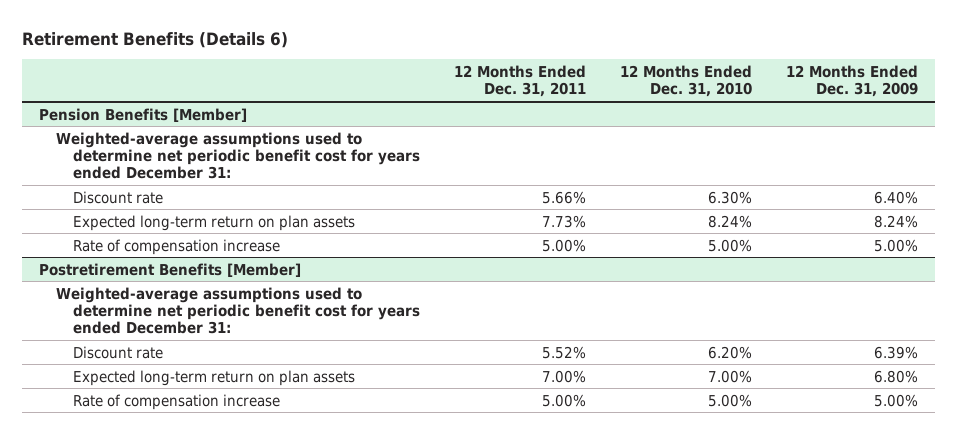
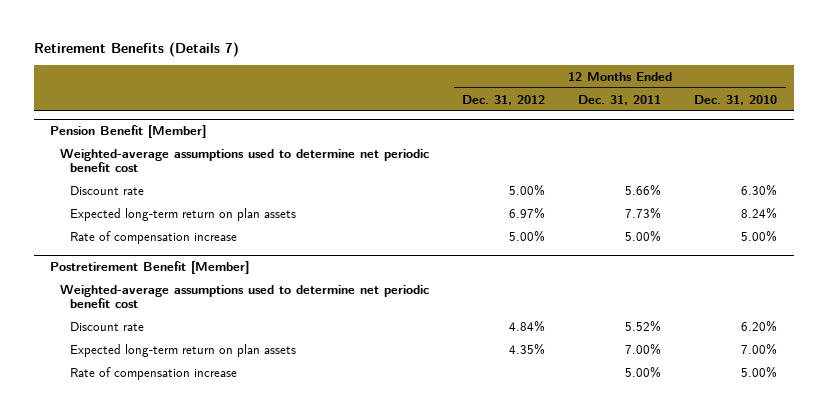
[22,31,289,48] Retirement Benefits (Details 6) -> [33,41,239,57] Retirement Benefits (Details 7)
[785,64,918,98] 12 Months Ended Dec. 31, 2009 -> none
none -> [462,94,546,105] Dec. 31, 2012
[39,107,248,122] Pension Benefits [Member] -> [50,125,207,139] Pension Benefit [Member]
[56,131,420,180] Weighted-average assumptions used to determine net periodic benefit cost for years ended December 31: -> [60,148,430,173] Weighted-average assumptions used to determine net periodic benefit cost
[39,262,302,277] Postretirement Benefits [Member] -> [50,261,250,275] Postretirement Benefit [Member]
[56,286,420,335] Weighted-average assumptions used to determine net periodic benefit cost for years ended December 31: -> [60,284,430,309] Weighted-average assumptions used to determine net periodic benefit cost

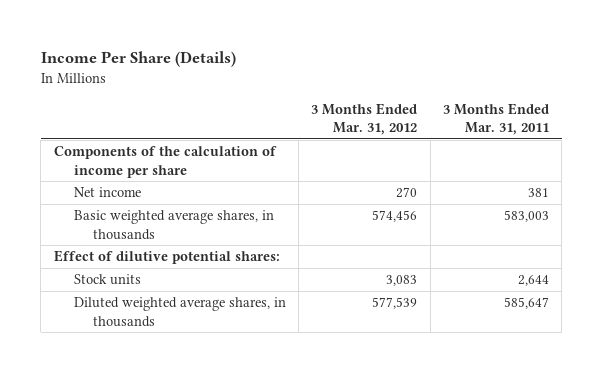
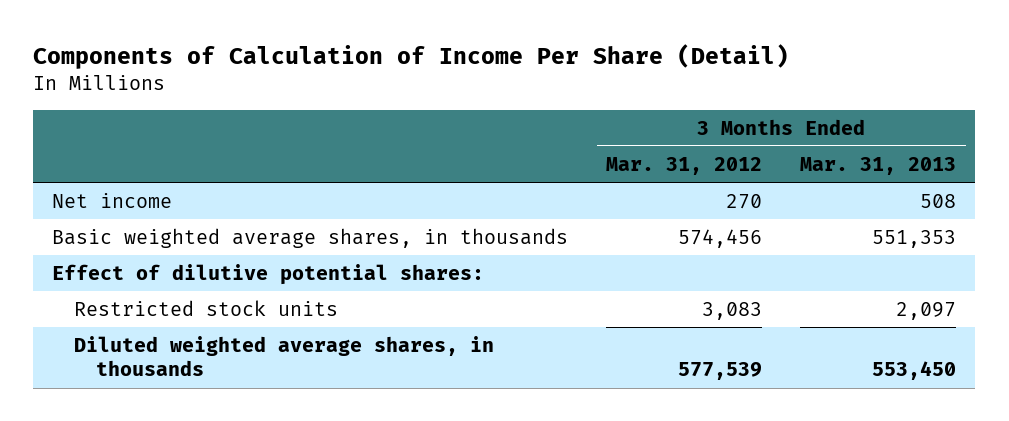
[40,51,236,68] Income Per Share (Details) -> [33,43,790,69] Components of Calculation of Income Per Share (Detail)
[442,102,549,135] 3 Months Ended Mar. 31, 2011 -> none
none -> [800,156,957,175] Mar. 31, 2013
[53,146,277,178] Components of the calculation of income per share -> none
[73,274,141,286] Stock units -> [74,299,339,316] Restricted stock units

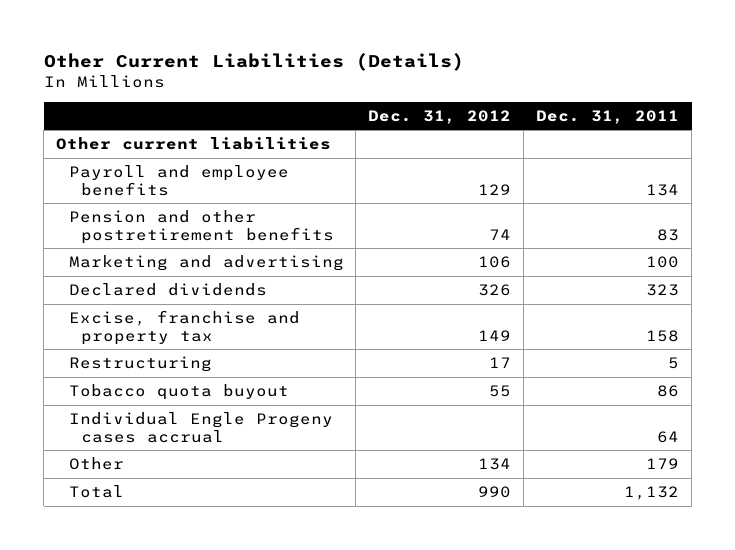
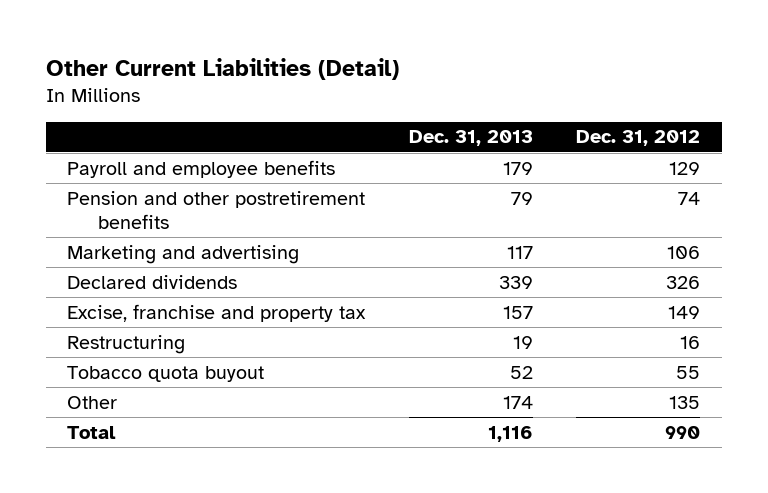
[43,52,464,71] Other Current Liabilities (Details) -> [45,58,399,81] Other Current Liabilities (Detail)
[536,109,680,124] Dec. 31, 2011 -> none
none -> [408,130,533,147] Dec. 31, 2013
[56,137,332,151] Other current liabilities -> none
[489,357,512,369] 17 -> [680,335,701,349] 16
[68,412,333,443] Individual Engle Progeny cases accrual -> none
[478,458,512,471] 134 -> [669,395,701,409] 135

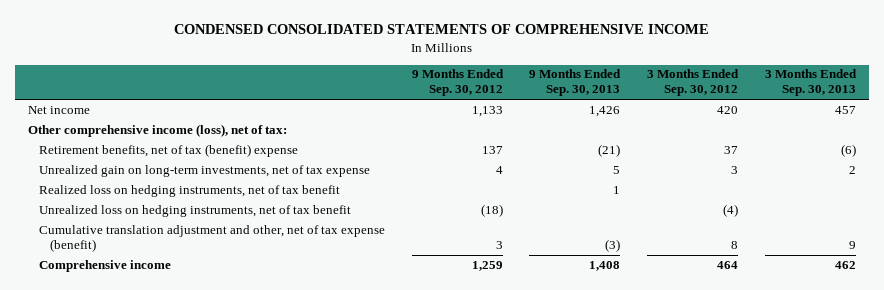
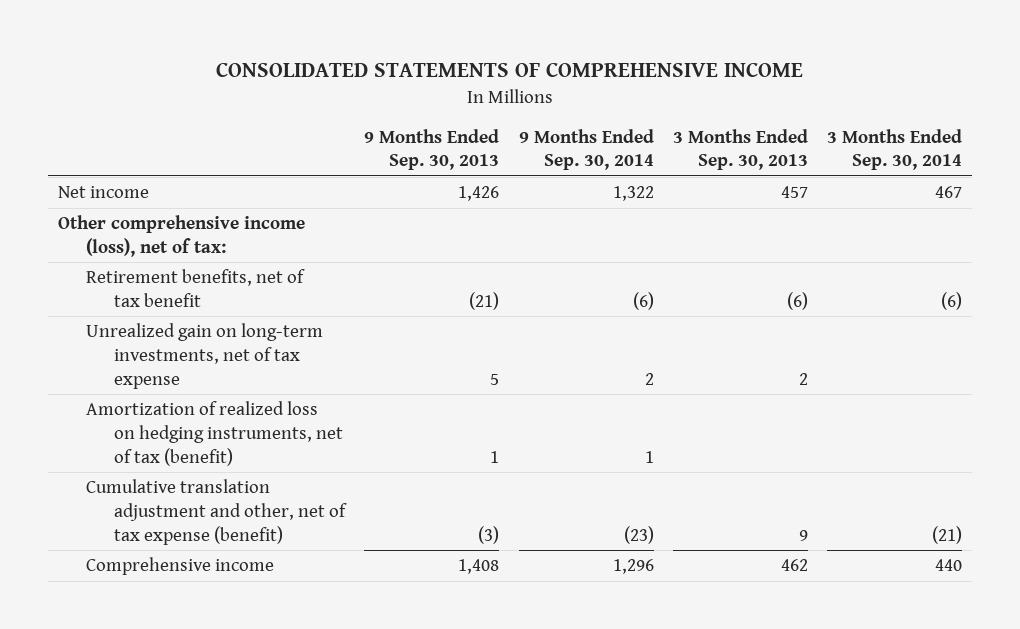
[173,24,709,35] CONDENSED CONSOLIDATED STATEMENTS OF COMPREHENSIVE INCOME -> [216,62,804,78] CONSOLIDATED STATEMENTS OF COMPREHENSIVE INCOME
[411,69,504,97] 9 Months Ended Sep. 30, 2012 -> none
[647,69,740,97] 3 Months Ended Sep. 30, 2012 -> none
none -> [518,128,654,171] 9 Months Ended Sep. 30, 2014
none -> [827,128,963,171] 3 Months Ended Sep. 30, 2014
[38,143,298,157] Retirement benefits, net of tax (benefit) expense -> [85,269,305,307] Retirement benefits, net of tax benefit
[38,204,351,217] Unrealized loss on hedging instruments, net of tax benefit -> none
[38,184,340,197] Realized loss on hedging instruments, net of tax benefit -> [85,401,343,466] Amortization of realized loss on hedging instruments, net of tax (benefit)

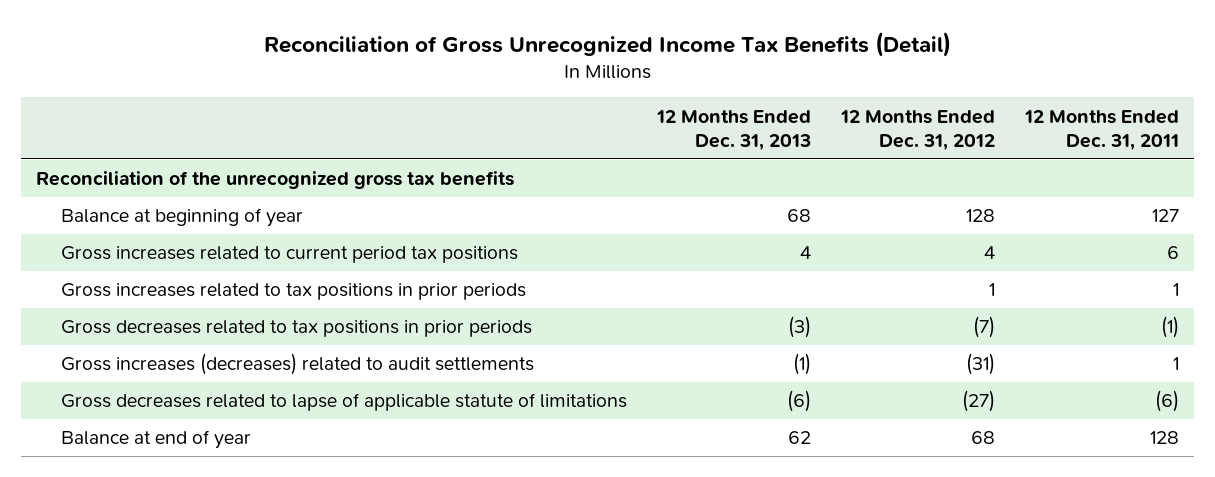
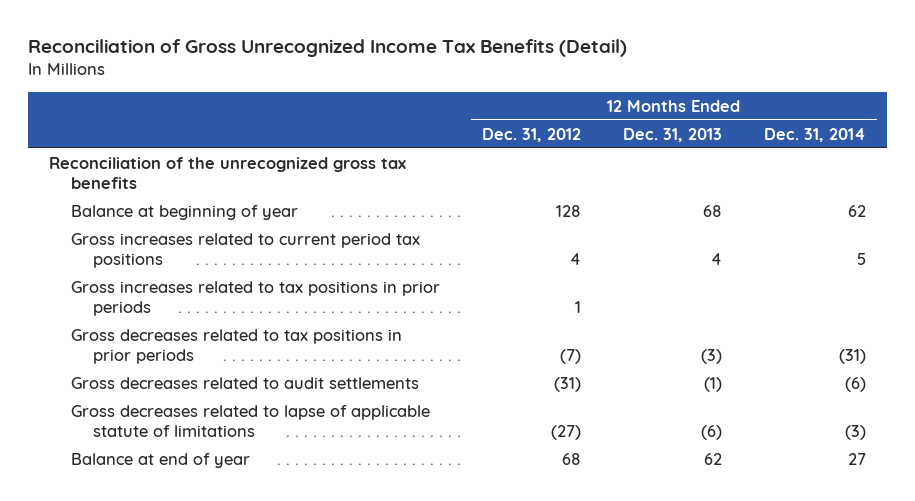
[1023,109,1179,150] 12 Months Ended Dec. 31, 2011 -> none
none -> [764,127,867,142] Dec. 31, 2014
[60,353,534,376] Gross increases (decreases) related to audit settlements -> [70,376,419,389] Gross decreases related to audit settlements

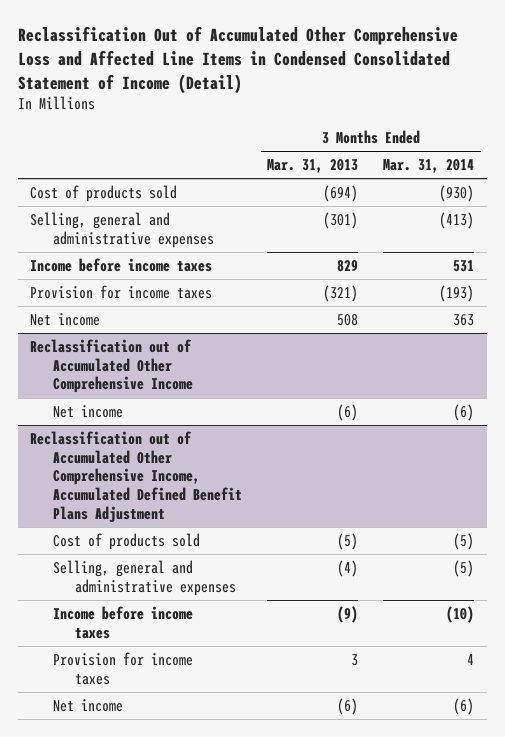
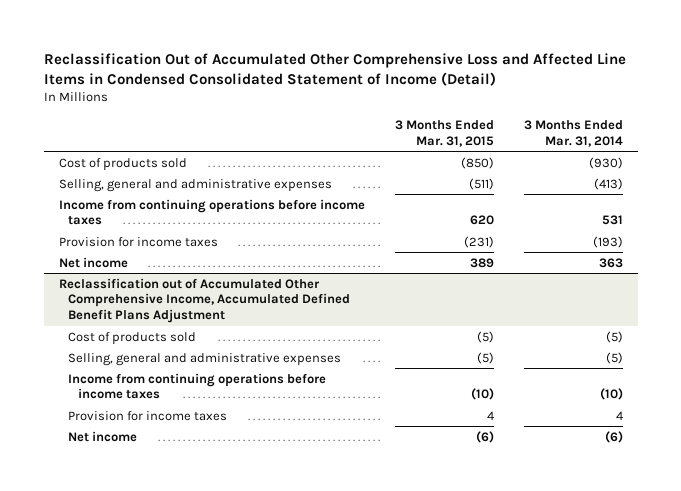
[267,159,359,174] Mar. 31, 2013 -> none
none -> [394,119,494,147] 3 Months Ended Mar. 31, 2015
[30,257,213,272] Income before income taxes -> [58,198,365,226] Income from continuing operations before income taxes
[30,338,193,394] Reclassification out of Accumulated Other Comprehensive Income -> none
[52,404,123,418] Net income -> none
[52,605,193,639] Income before income taxes -> [68,372,327,400] Income from continuing operations before income taxes

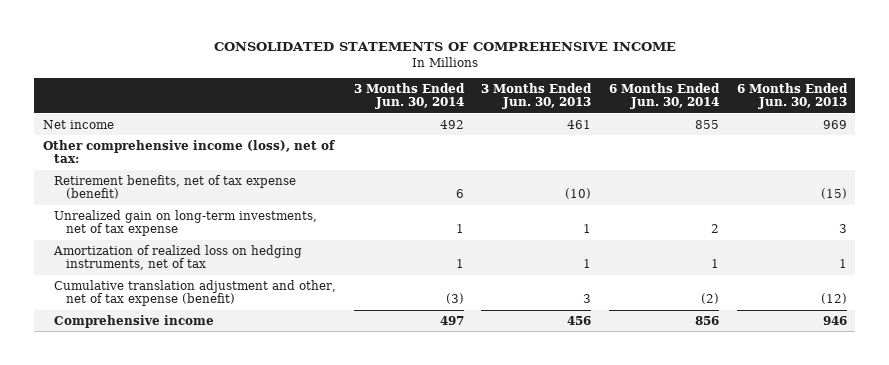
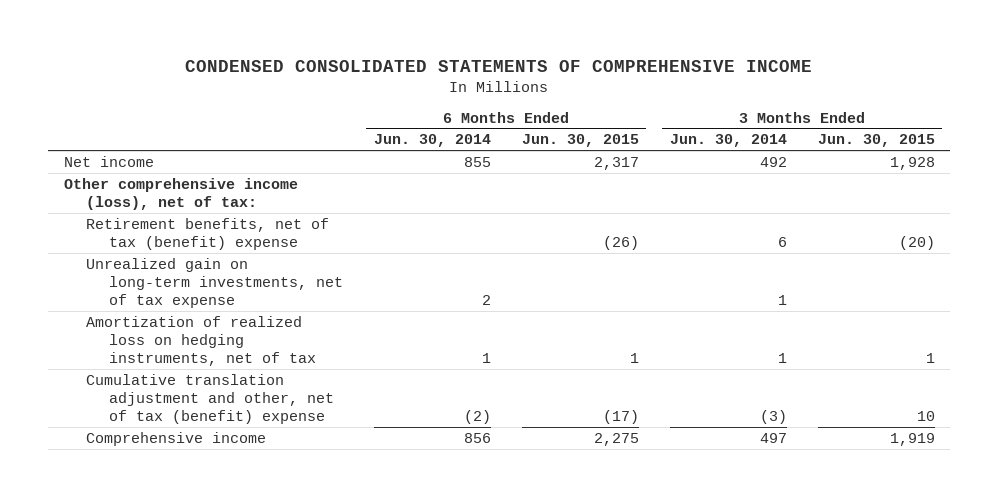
[213,42,676,52] CONSOLIDATED STATEMENTS OF COMPREHENSIVE INCOME -> [185,59,813,72] CONDENSED CONSOLIDATED STATEMENTS OF COMPREHENSIVE INCOME
[481,82,593,110] 3 Months Ended Jun. 30, 2013 -> none
[736,82,848,110] 6 Months Ended Jun. 30, 2013 -> none
none -> [521,134,639,148] Jun. 30, 2015
none -> [817,134,935,148] Jun. 30, 2015
[54,174,297,200] Retirement benefits, net of tax expense (benefit) -> [86,217,330,250] Retirement benefits, net of tax (benefit) expense
[54,279,337,307] Cumulative translation adjustment and other, net of tax expense (benefit) -> [86,373,334,424] Cumulative translation adjustment and other, net of tax (benefit) expense

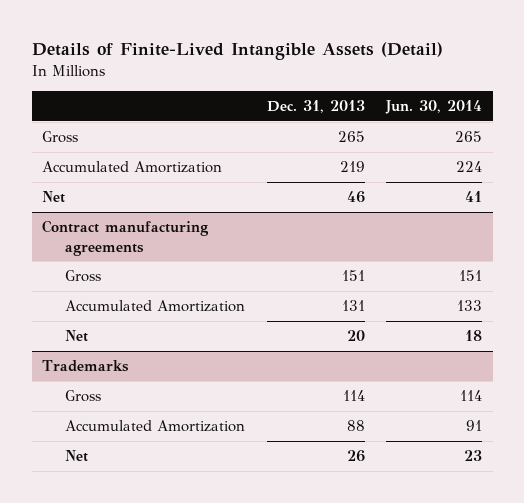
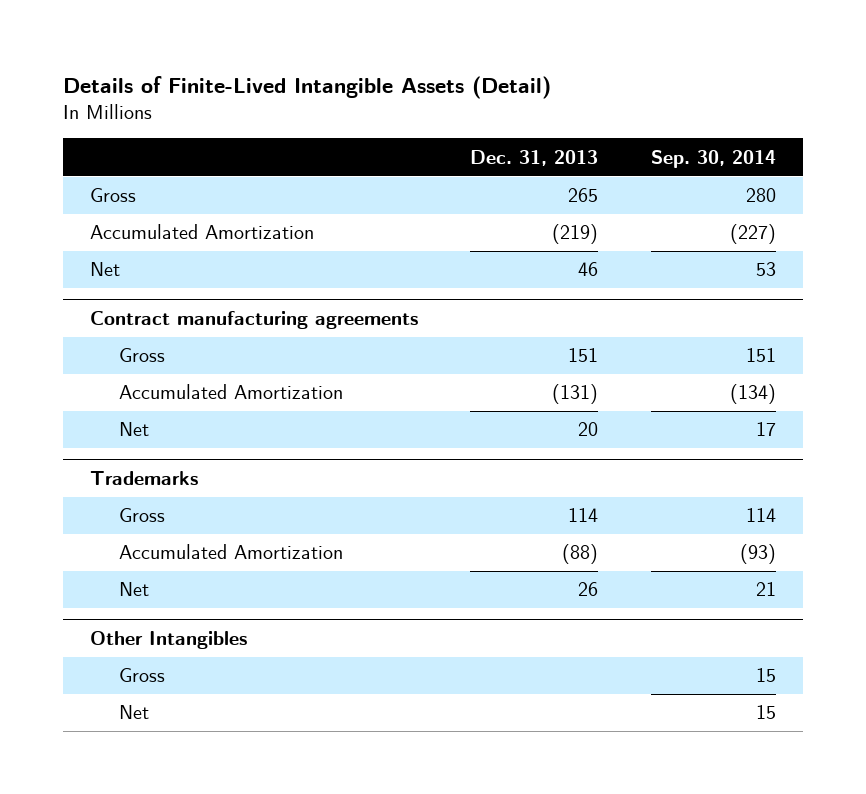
[384,99,482,114] Jun. 30, 2014 -> none
none -> [651,149,777,168] Sep. 30, 2014
[339,161,365,173] 219 -> [552,224,599,245] (219)
[341,300,365,312] 131 -> [552,384,599,405] (131)
[346,420,365,432] 88 -> [562,544,599,565] (88)
none -> [89,631,247,650] Other Intangibles
none -> [118,668,165,683] Gross
none -> [118,705,149,720] Net

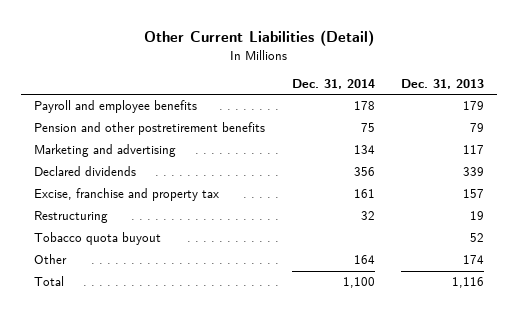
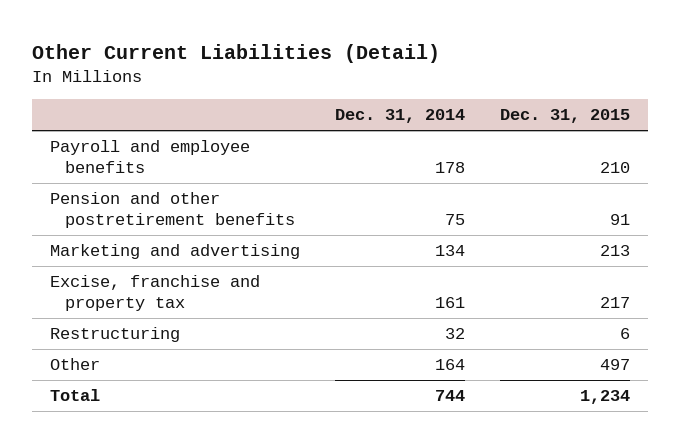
[401,79,485,90] Dec. 31, 2013 -> none
none -> [500,109,631,124] Dec. 31, 2015
[34,166,137,177] Declared dividends -> none
[34,232,162,246] Tobacco quota buyout -> none
[342,277,375,289] 1,100 -> [435,390,466,402] 744

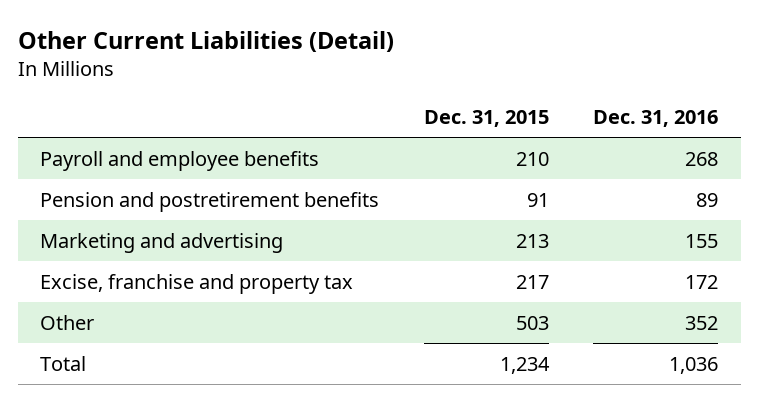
[335,109,466,124] Dec. 31, 2014 -> none
none -> [593,110,719,128] Dec. 31, 2016
[49,192,295,229] Pension and other postretirement benefits -> [39,191,379,212] Pension and postretirement benefits
[49,327,180,343] Restructuring -> none
[600,359,631,371] 497 -> [515,315,549,330] 503

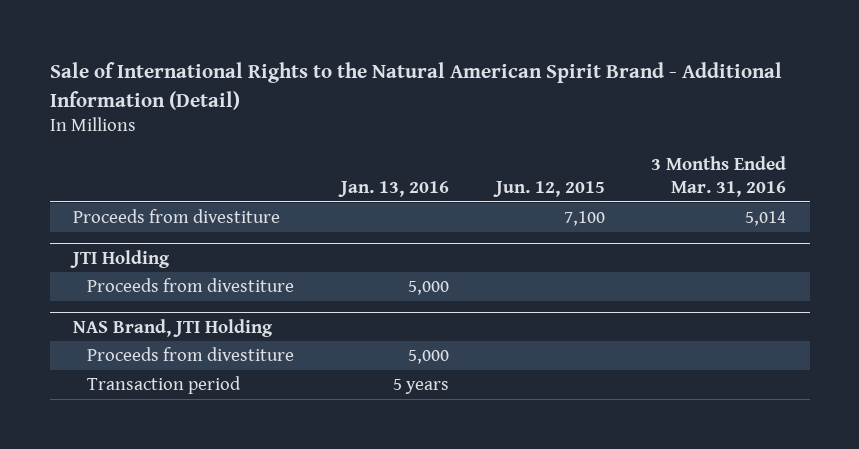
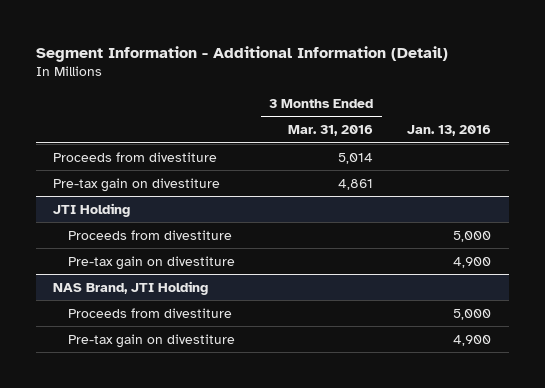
[49,62,782,110] Sale of International Rights to the Natural American Spirit Brand - Additional Information (Detail) -> [36,45,449,62] Segment Information - Additional Information (Detail)
[492,180,605,197] Jun. 12, 2015 -> none
none -> [53,177,221,192] Pre-tax gain on divestiture
none -> [68,255,236,270] Pre-tax gain on divestiture
[87,376,242,395] Transaction period -> none
none -> [68,333,236,348] Pre-tax gain on divestiture

